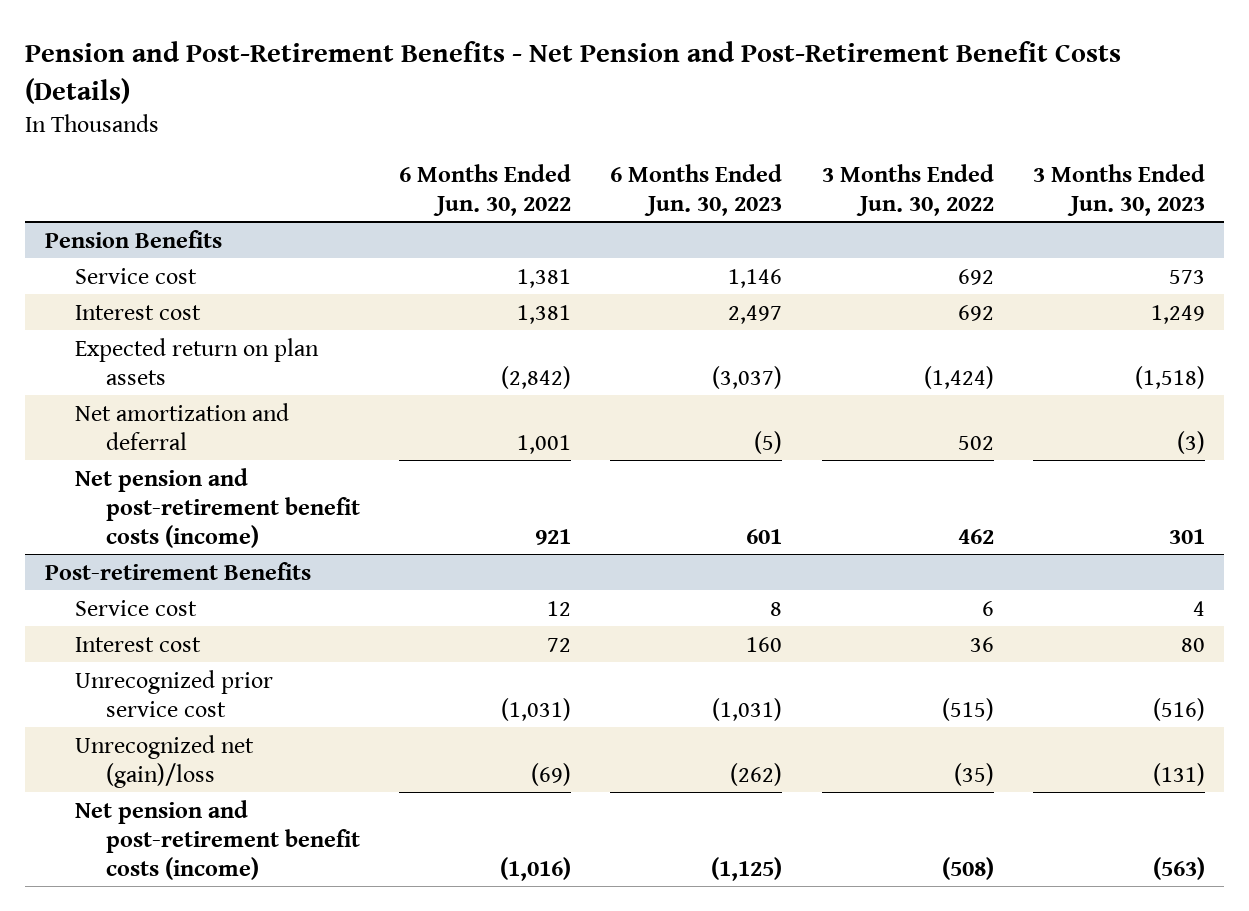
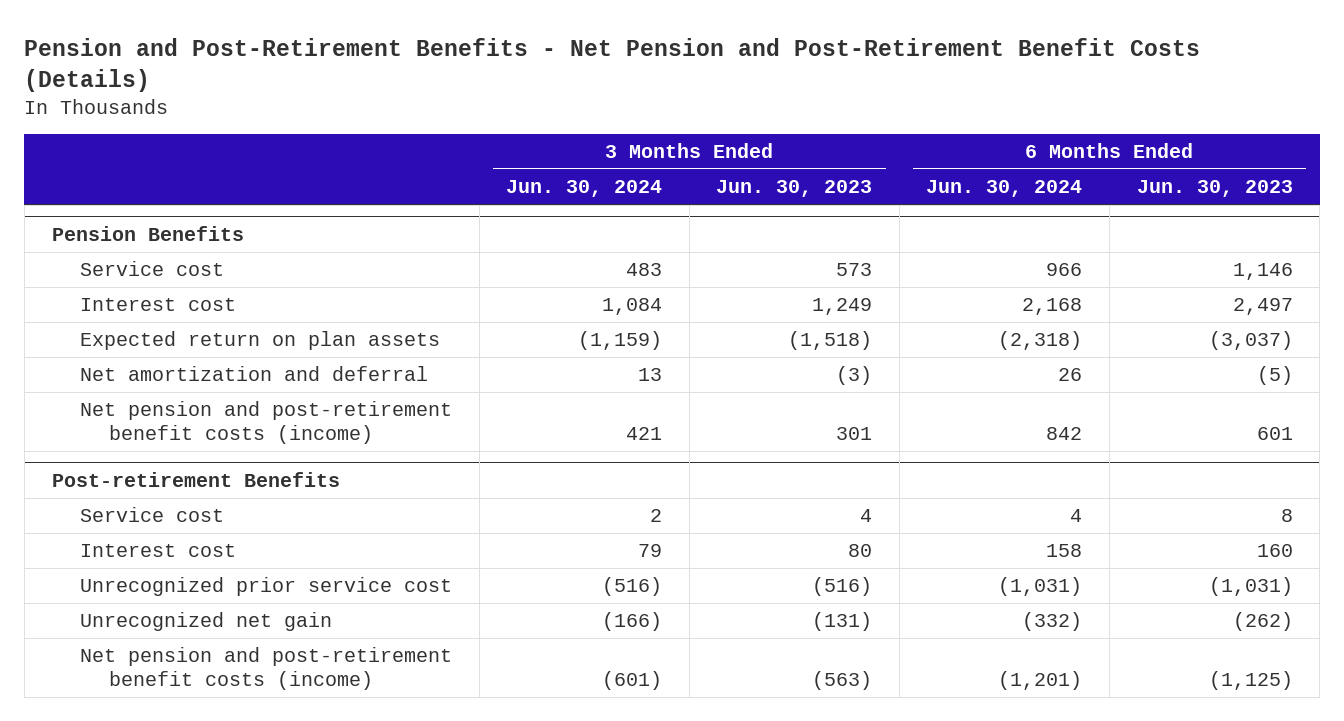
[399,163,572,216] 6 Months Ended Jun. 30, 2022 -> none
[821,163,994,216] 3 Months Ended Jun. 30, 2022 -> none
none -> [506,180,663,198] Jun. 30, 2024
none -> [926,180,1083,198] Jun. 30, 2024
[75,734,255,788] Unrecognized net (gain)/loss -> [80,612,333,632] Unrecognized net gain

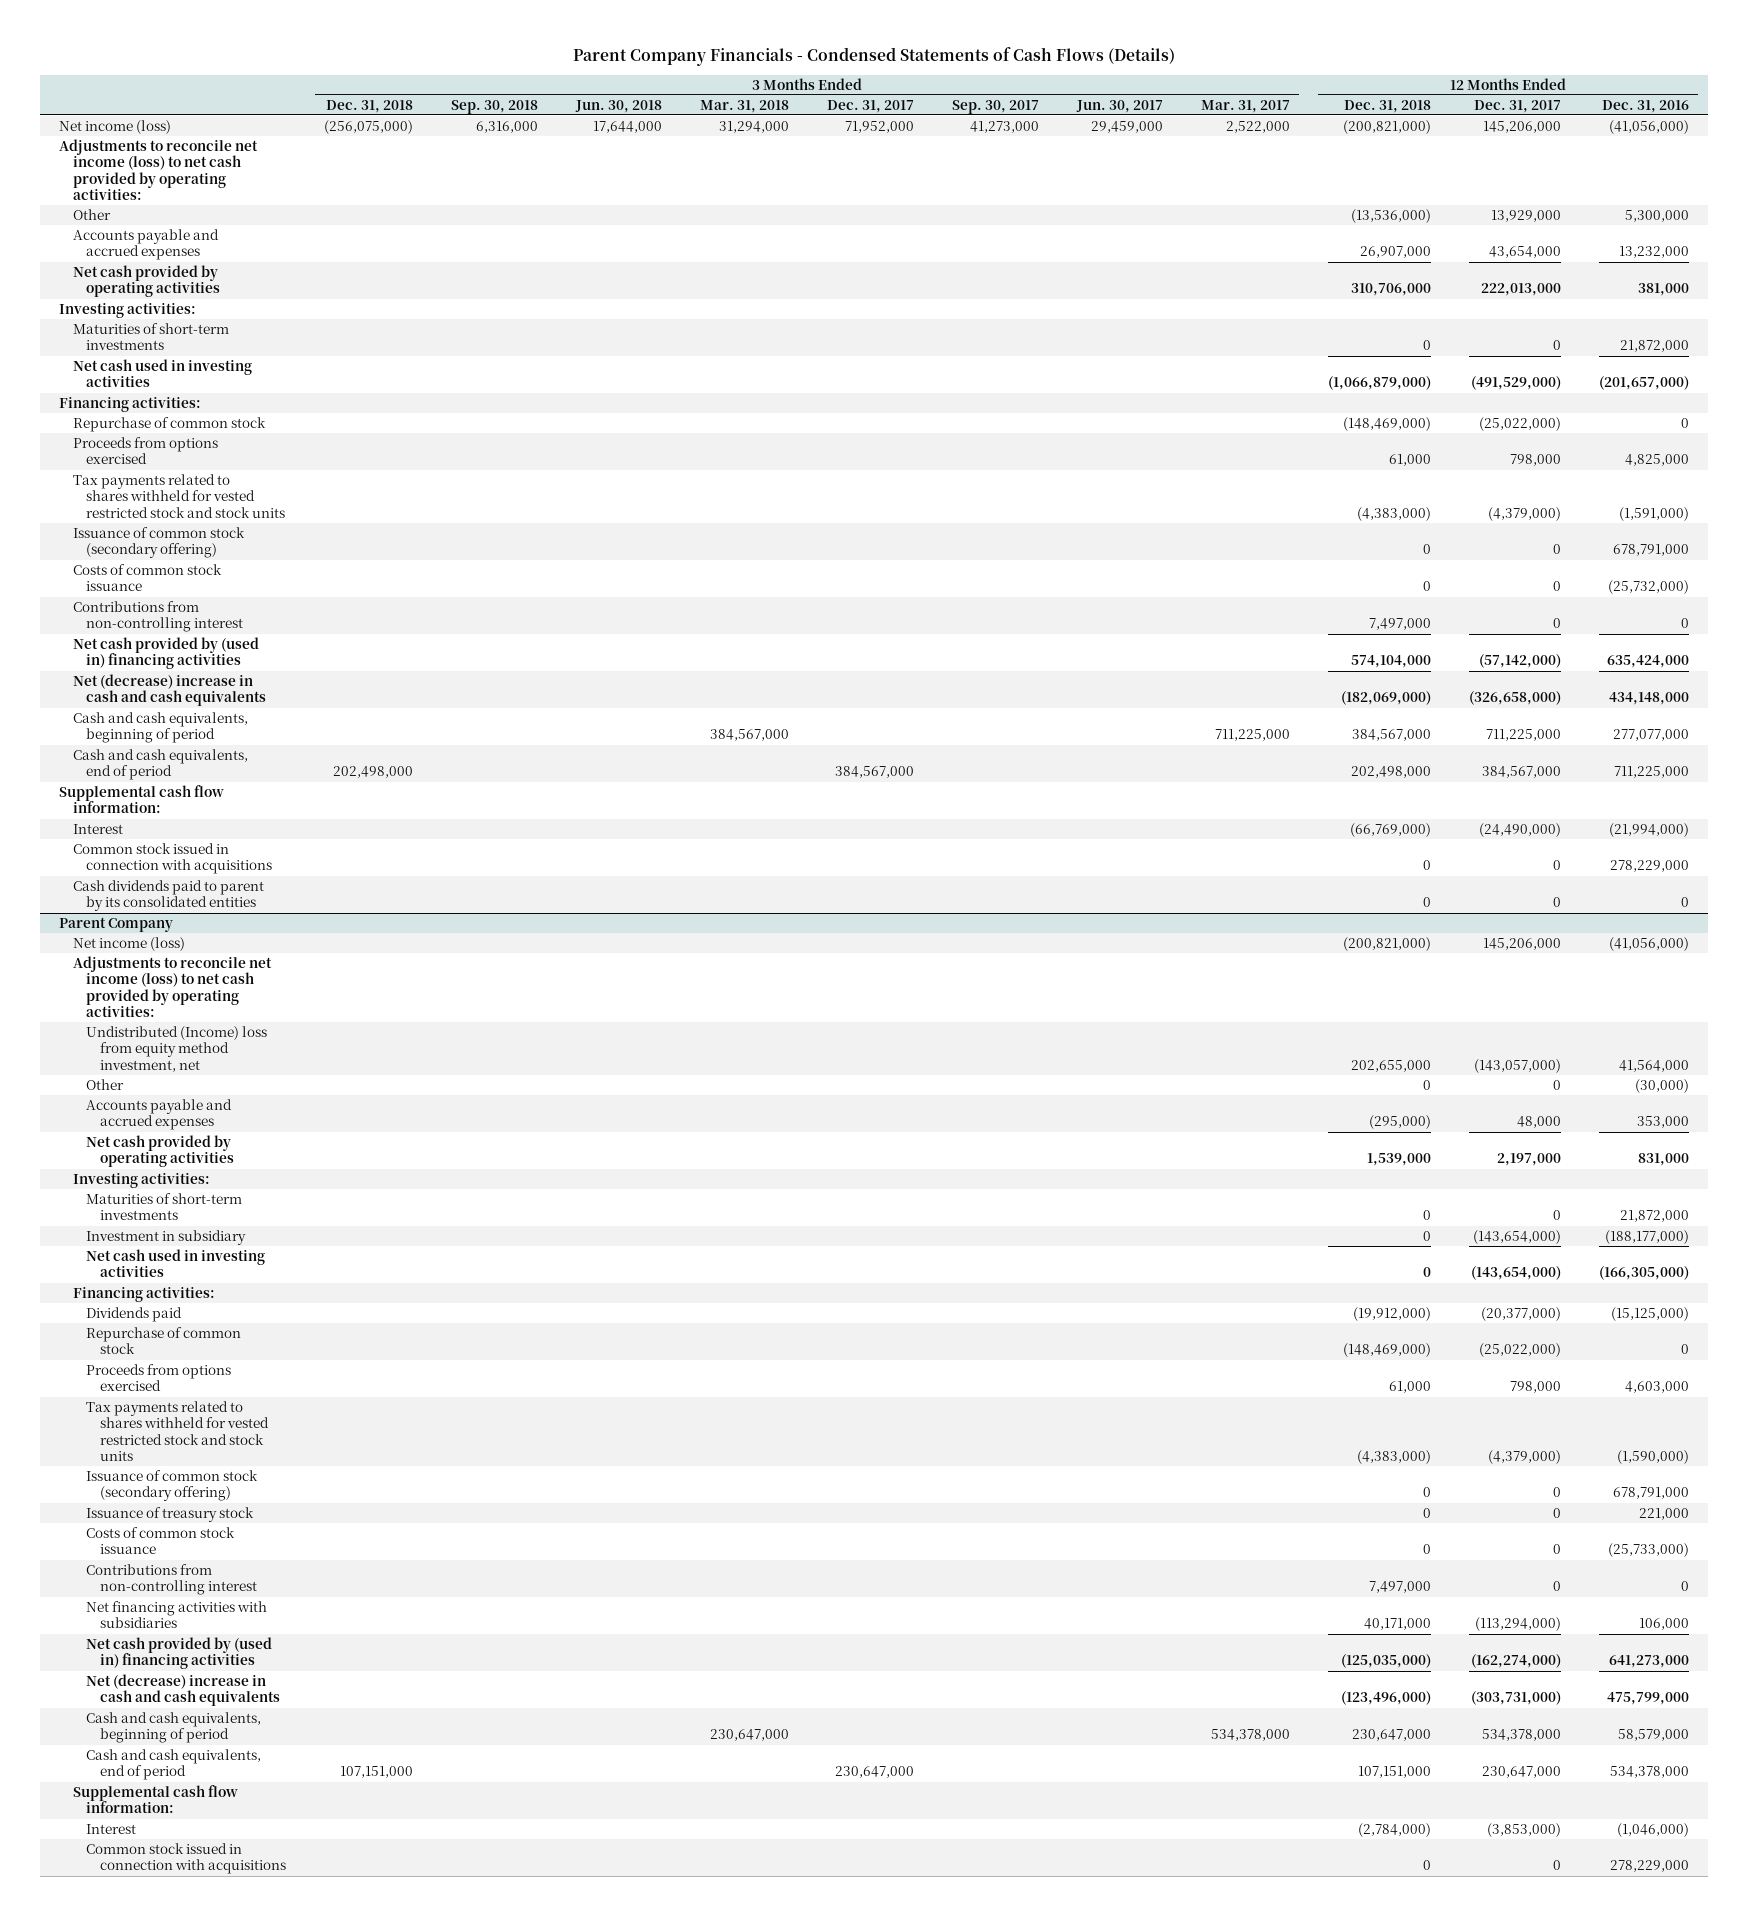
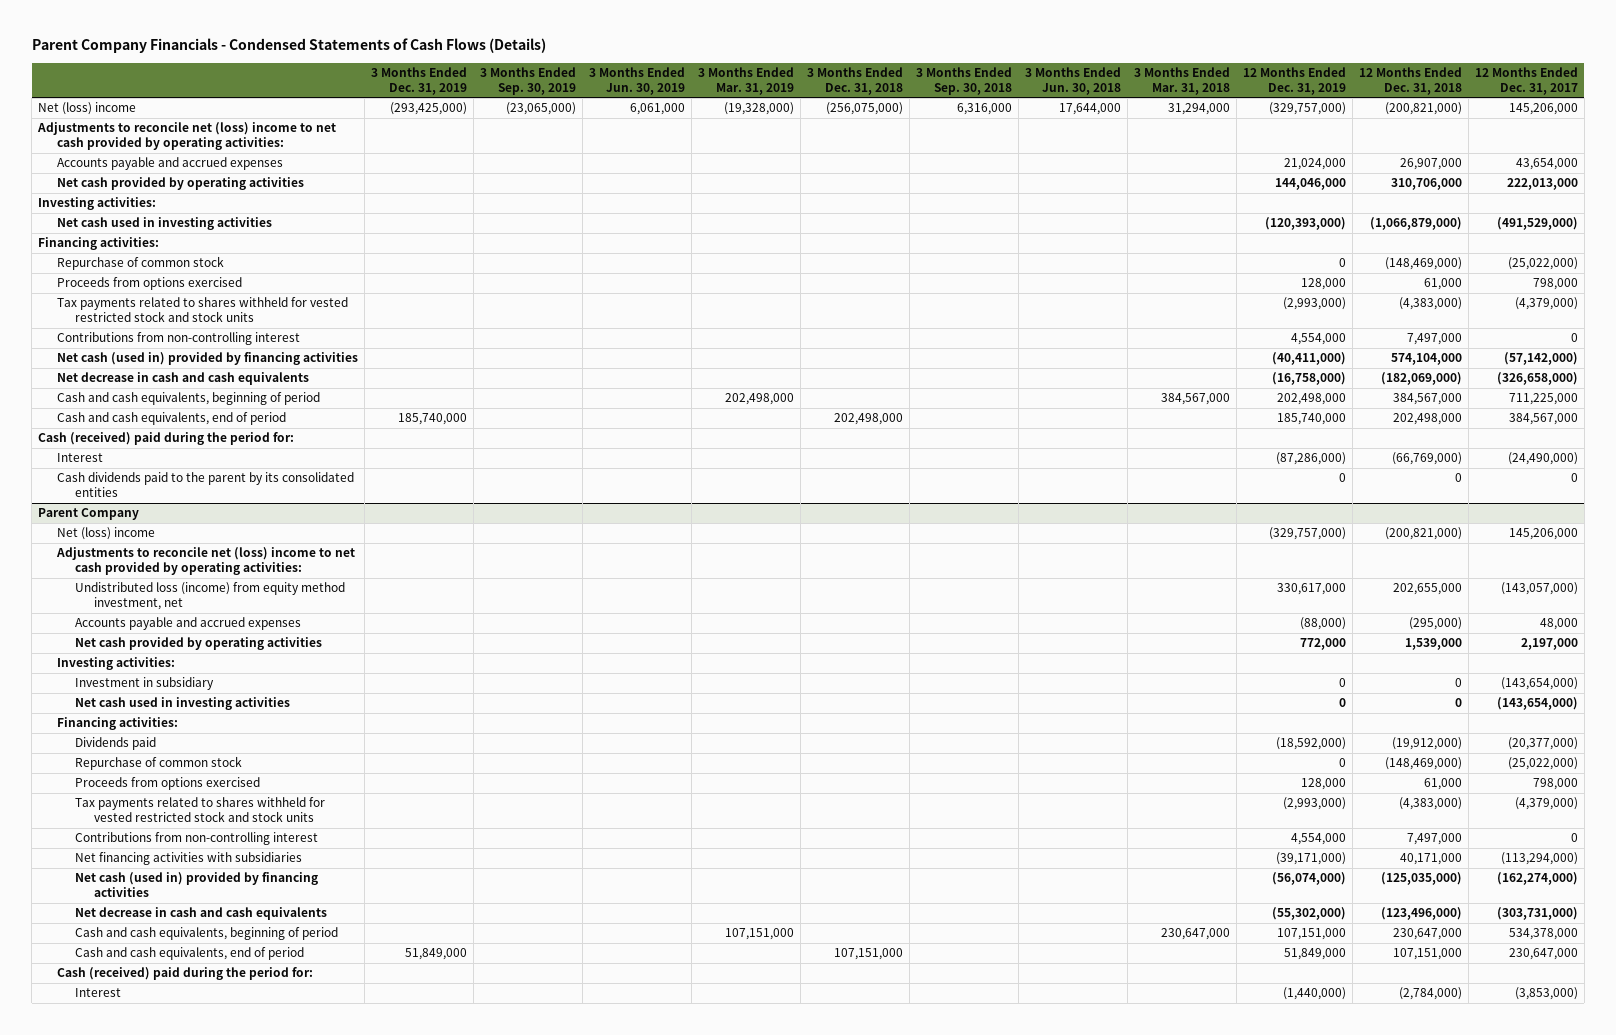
[827,99,915,113] Dec. 31, 2017 -> none
[952,99,1040,114] Sep. 30, 2017 -> none
[1076,99,1164,113] Jun. 30, 2017 -> none
[1200,99,1290,113] Mar. 31, 2017 -> none
[1601,99,1689,113] Dec. 31, 2016 -> none
none -> [370,66,467,95] 3 Months Ended Dec. 31, 2019
none -> [479,66,576,95] 3 Months Ended Sep. 30, 2019
none -> [588,66,685,95] 3 Months Ended Jun. 30, 2019
none -> [697,66,794,95] 3 Months Ended Mar. 31, 2019
none -> [1242,66,1346,95] 12 Months Ended Dec. 31, 2019
[72,208,111,220] Other -> none
[59,119,172,134] Net income (loss) -> [38,102,137,116] Net (loss) income
[59,138,259,201] Adjustments to reconcile net income (loss) to net cash provided by operating activities: -> [37,122,337,151] Adjustments to reconcile net (loss) income to net cash provided by operating activities:
[72,322,229,351] Maturities of short-term investments -> none
[72,526,245,559] Issuance of common stock (secondary offering) -> none
[72,563,222,592] Costs of common stock issuance -> none
[72,636,259,670] Net cash provided by (used in) financing activities -> [56,352,358,366] Net cash (used in) provided by financing activities
[72,673,267,707] Net (decrease) increase in cash and cash equivalents -> [56,372,309,386] Net decrease in cash and cash equivalents
[59,784,225,814] Supplemental cash flow information: -> [38,432,295,446] Cash (received) paid during the period for:
[72,842,273,875] Common stock issued in connection with acquisitions -> none
[72,879,264,912] Cash dividends paid to parent by its consolidated entities -> [56,472,354,498] Cash dividends paid to the parent by its consolidated entities
[86,1078,125,1090] Other -> none
[72,936,185,951] Net income (loss) -> [56,527,155,541] Net (loss) income
[72,955,272,1018] Adjustments to reconcile net income (loss) to net cash provided by operating activities: -> [55,547,355,576] Adjustments to reconcile net (loss) income to net cash provided by operating activities:
[86,1025,268,1072] Undistributed (Income) loss from equity method investment, net -> [75,582,346,611] Undistributed loss (income) from equity method investment, net
[86,1192,243,1221] Maturities of short-term investments -> none
[86,1469,259,1502] Issuance of common stock (secondary offering) -> none
[86,1506,255,1522] Issuance of treasury stock -> none
[86,1526,236,1555] Costs of common stock issuance -> none
[86,1636,273,1670] Net cash provided by (used in) financing activities -> [75,872,319,898] Net cash (used in) provided by financing activities
[86,1673,281,1707] Net (decrease) increase in cash and cash equivalents -> [75,907,328,921] Net decrease in cash and cash equivalents
[72,1784,238,1814] Supplemental cash flow information: -> [56,967,313,981] Cash (received) paid during the period for:
[86,1842,287,1875] Common stock issued in connection with acquisitions -> none

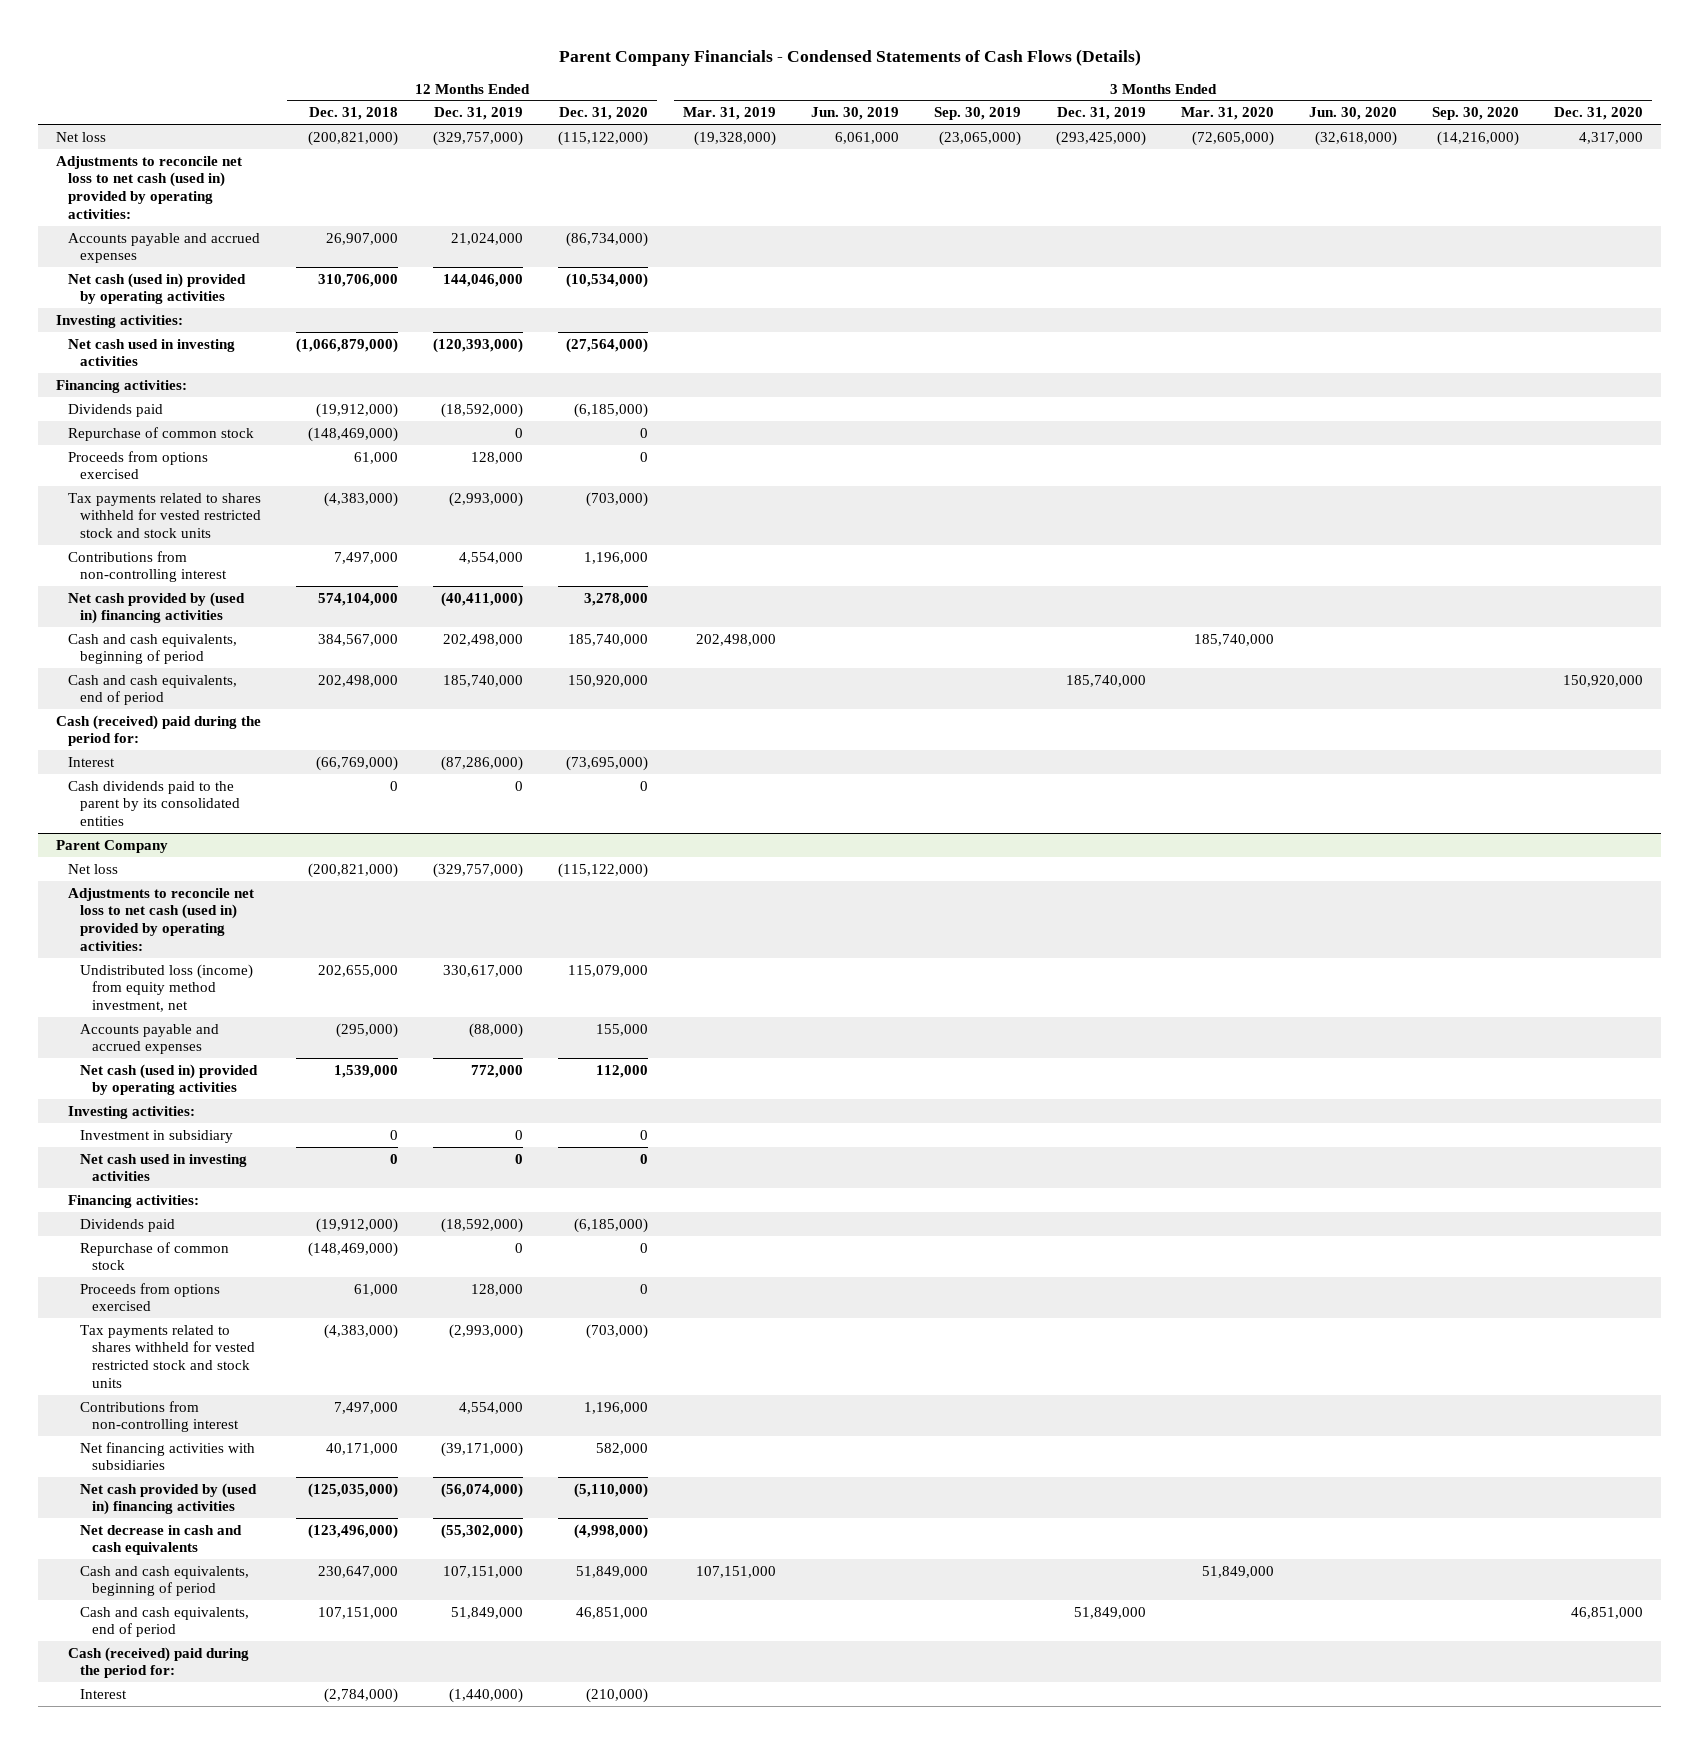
[806,66,903,95] 3 Months Ended Dec. 31, 2018 -> none
[915,66,1012,95] 3 Months Ended Sep. 30, 2018 -> none
[1024,66,1121,95] 3 Months Ended Jun. 30, 2018 -> none
[1133,66,1230,95] 3 Months Ended Mar. 31, 2018 -> none
[1474,66,1578,95] 12 Months Ended Dec. 31, 2017 -> none
none -> [559,107,649,121] Dec. 31, 2020
none -> [1181,107,1275,121] Mar. 31, 2020
none -> [1309,107,1398,121] Jun. 30, 2020
none -> [1432,107,1520,121] Sep. 30, 2020
none -> [1554,107,1644,121] Dec. 31, 2020
[38,102,137,116] Net (loss) income -> [55,131,106,142] Net loss
[37,122,337,151] Adjustments to reconcile net (loss) income to net cash provided by operating activities: -> [55,155,242,220] Adjustments to reconcile net loss to net cash (used in) provided by operating activities:
[56,177,304,191] Net cash provided by operating activities -> [67,272,246,305] Net cash (used in) provided by operating activities
none -> [67,403,163,417] Dividends paid
[56,372,309,386] Net decrease in cash and cash equivalents -> none
[56,352,358,366] Net cash (used in) provided by financing activities -> [67,591,245,625] Net cash provided by (used in) financing activities
[56,527,155,541] Net (loss) income -> [67,863,118,874] Net loss
[55,547,355,576] Adjustments to reconcile net (loss) income to net cash provided by operating activities: -> [67,887,254,952] Adjustments to reconcile net loss to net cash (used in) provided by operating activities:
[75,637,323,651] Net cash provided by operating activities -> [80,1063,259,1096] Net cash (used in) provided by operating activities
[75,872,319,898] Net cash (used in) provided by financing activities -> [80,1482,258,1516] Net cash provided by (used in) financing activities

